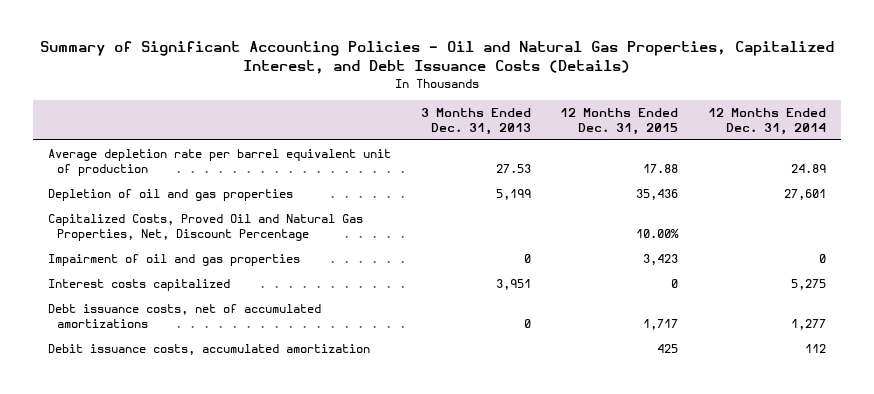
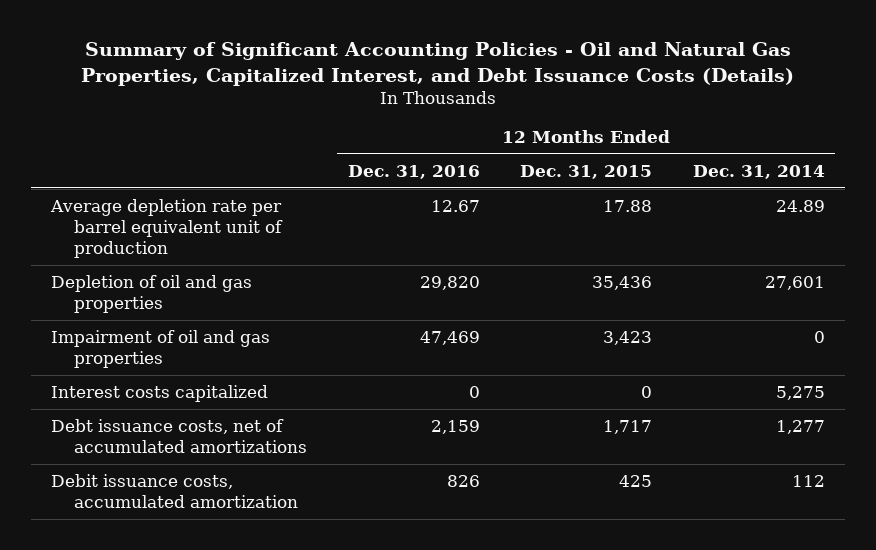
[420,107,531,136] 3 Months Ended Dec. 31, 2013 -> none
none -> [347,164,480,179] Dec. 31, 2016
[48,213,364,242] Capitalized Costs, Proved Oil and Natural Gas Properties, Net, Discount Percentage -> none

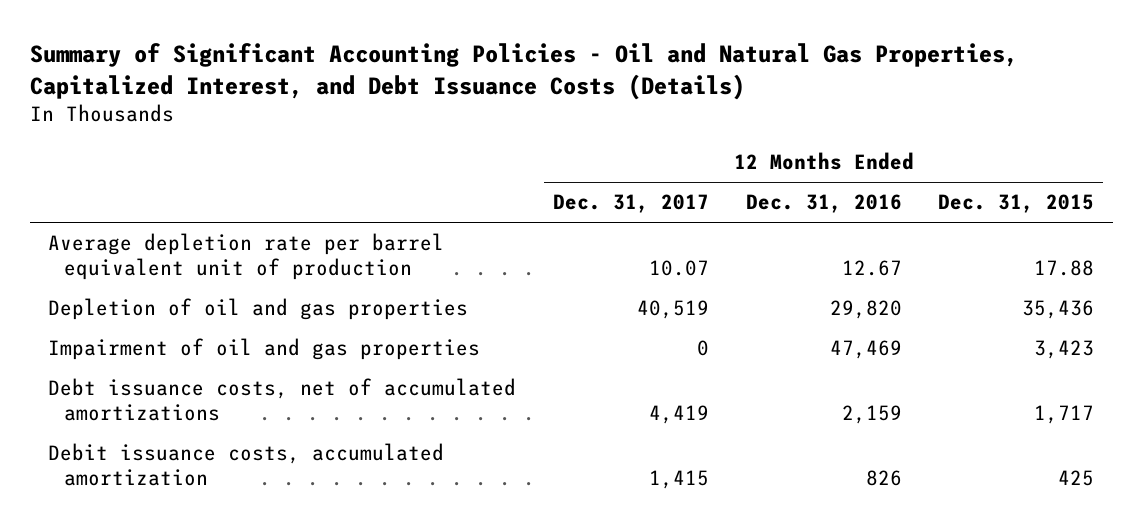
[692,164,825,179] Dec. 31, 2014 -> none
none -> [552,194,709,214] Dec. 31, 2017
[51,384,269,402] Interest costs capitalized -> none

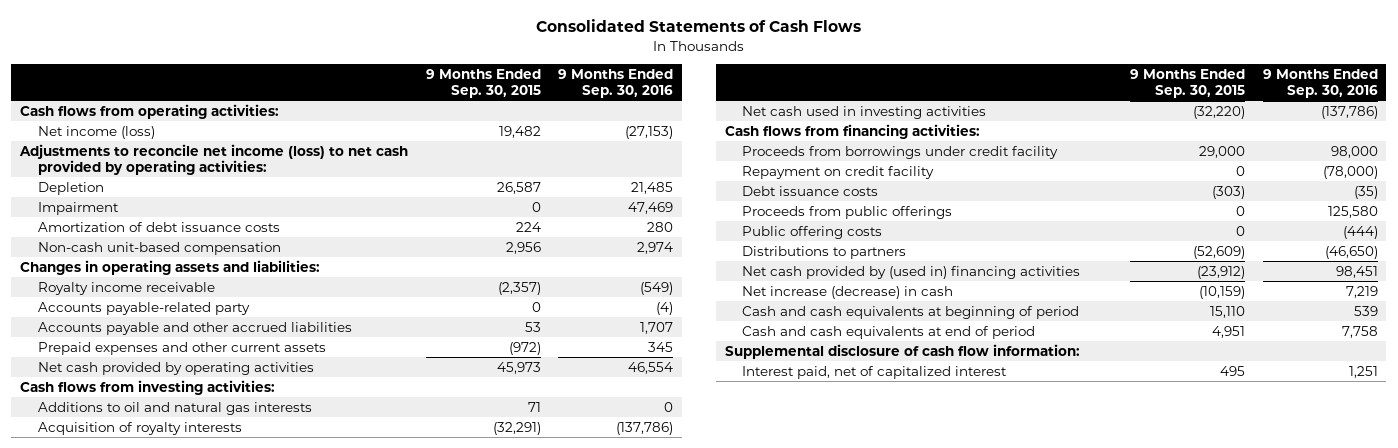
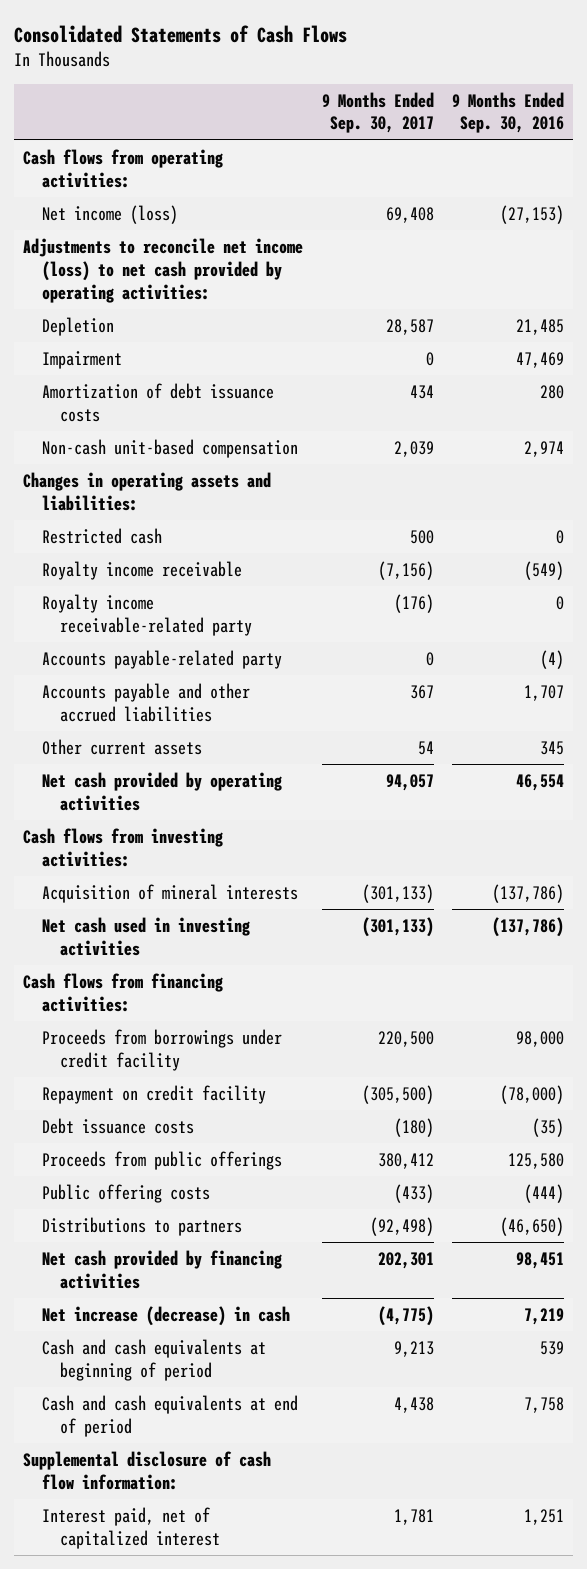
[425,68,541,99] 9 Months Ended Sep. 30, 2015 -> none
none -> [321,91,434,134] 9 Months Ended Sep. 30, 2017
none -> [41,527,162,544] Restricted cash
none -> [41,593,253,636] Royalty income receivable-related party
[37,341,326,355] Prepaid expenses and other current assets -> [41,738,202,755] Other current assets
[37,401,312,415] Additions to oil and natural gas interests -> none
[37,421,242,435] Acquisition of royalty interests -> [41,883,298,903] Acquisition of mineral interests
[742,265,1081,279] Net cash provided by (used in) financing activities -> [41,1249,282,1289] Net cash provided by financing activities

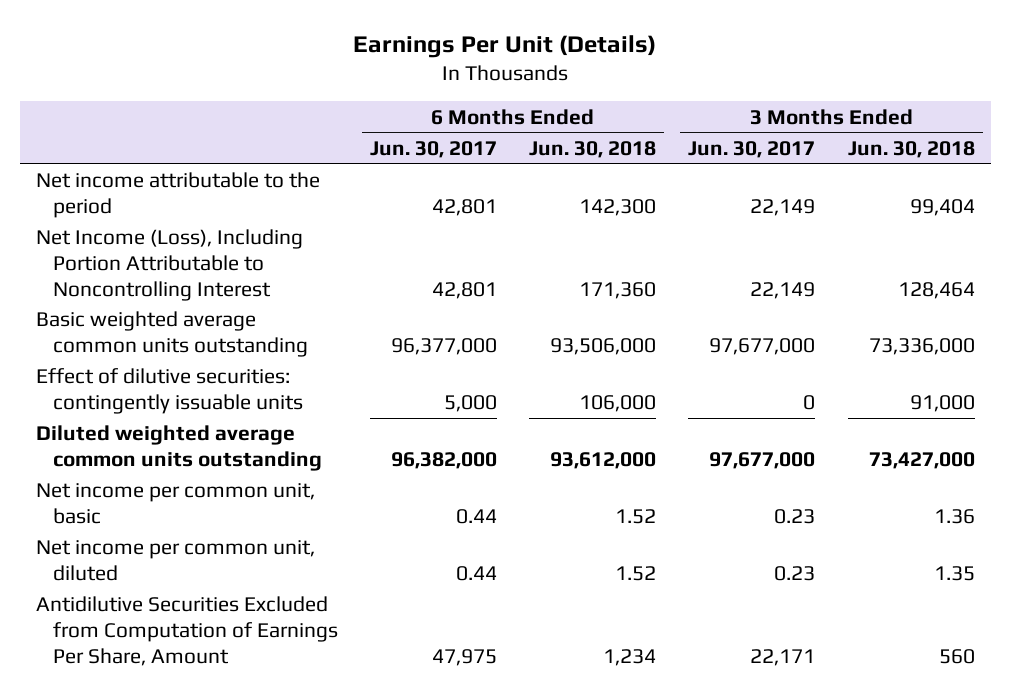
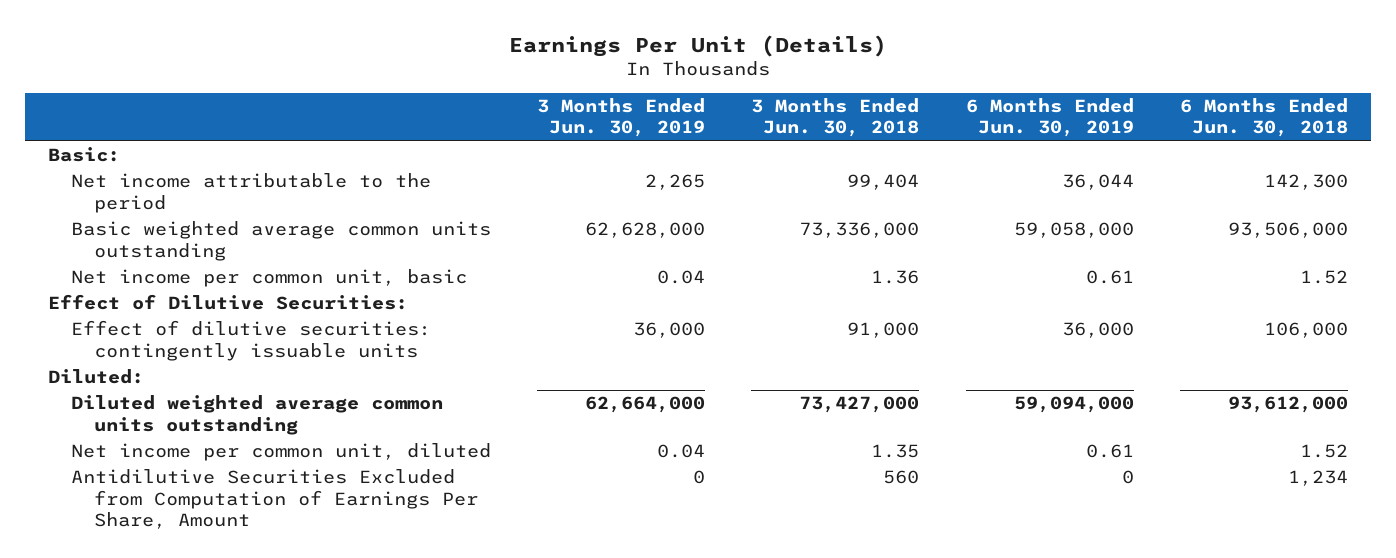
[369,140,497,158] Jun. 30, 2017 -> none
[688,140,816,158] Jun. 30, 2017 -> none
none -> [537,98,706,138] 3 Months Ended Jun. 30, 2019
none -> [965,98,1134,138] 6 Months Ended Jun. 30, 2019
none -> [47,147,120,163] Basic:
[35,229,303,301] Net Income (Loss), Including Portion Attributable to Noncontrolling Interest -> none
[35,483,315,524] Net income per common unit, basic -> [70,269,467,288] Net income per common unit, basic
none -> [47,294,408,311] Effect of Dilutive Securities:
none -> [47,369,144,385] Diluted:

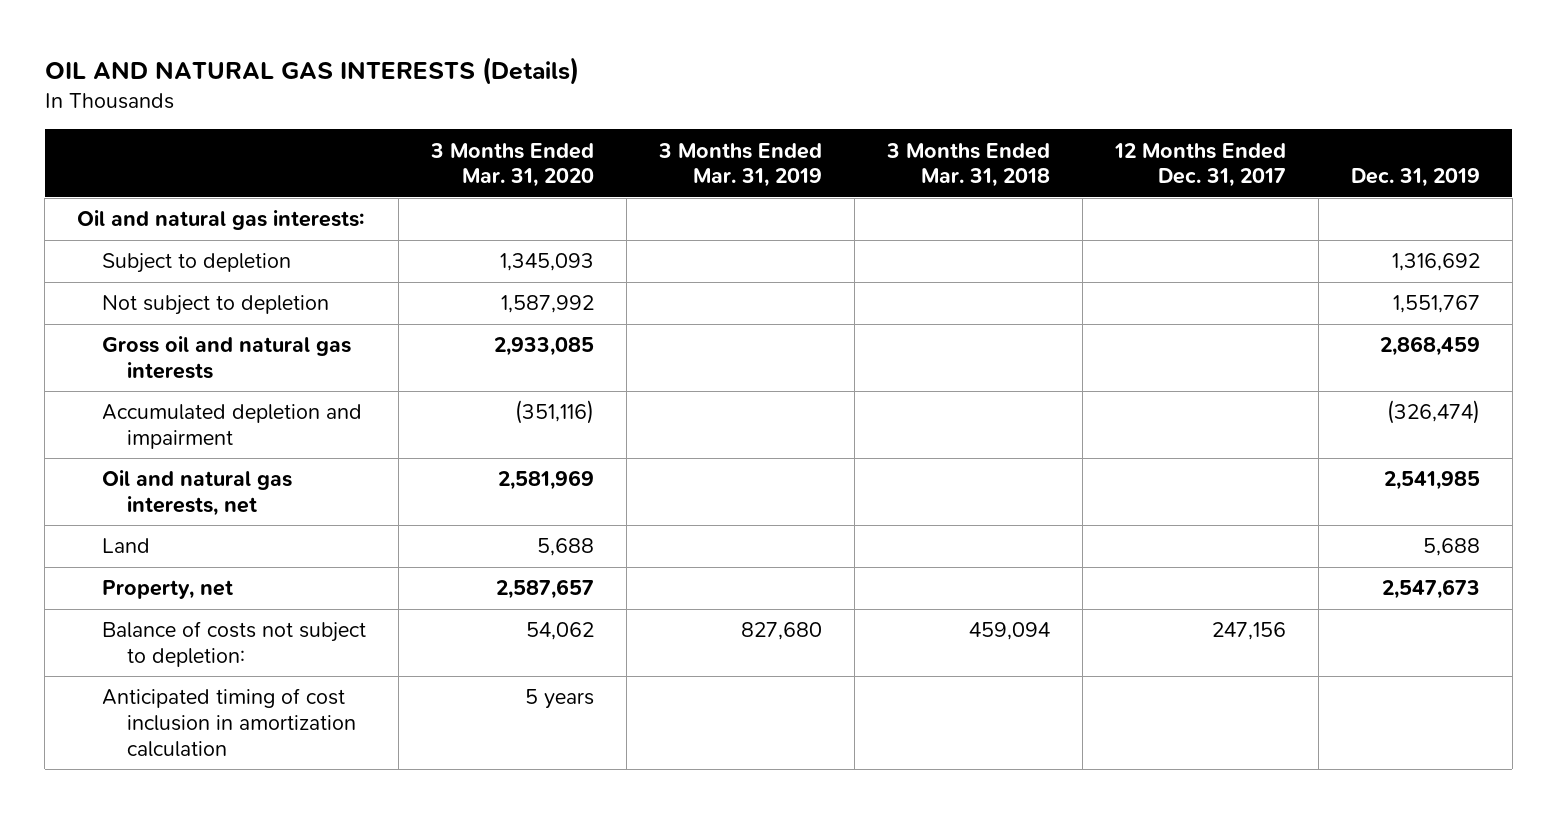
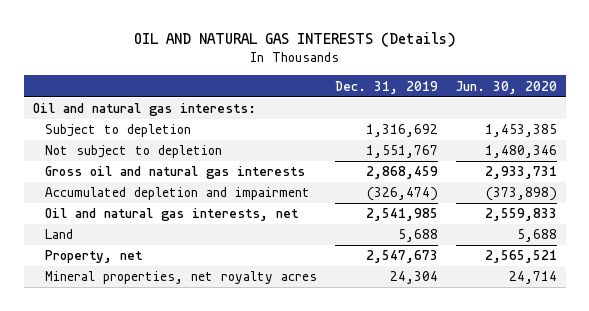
[430,142,595,188] 3 Months Ended Mar. 31, 2020 -> none
[658,142,823,188] 3 Months Ended Mar. 31, 2019 -> none
[886,142,1051,188] 3 Months Ended Mar. 31, 2018 -> none
[1113,142,1286,188] 12 Months Ended Dec. 31, 2017 -> none
none -> [455,80,557,94] Jun. 30, 2020
[102,621,367,667] Balance of costs not subject to depletion: -> none
[102,688,357,757] Anticipated timing of cost inclusion in amortization calculation -> none
none -> [45,271,318,285] Mineral properties, net royalty acres

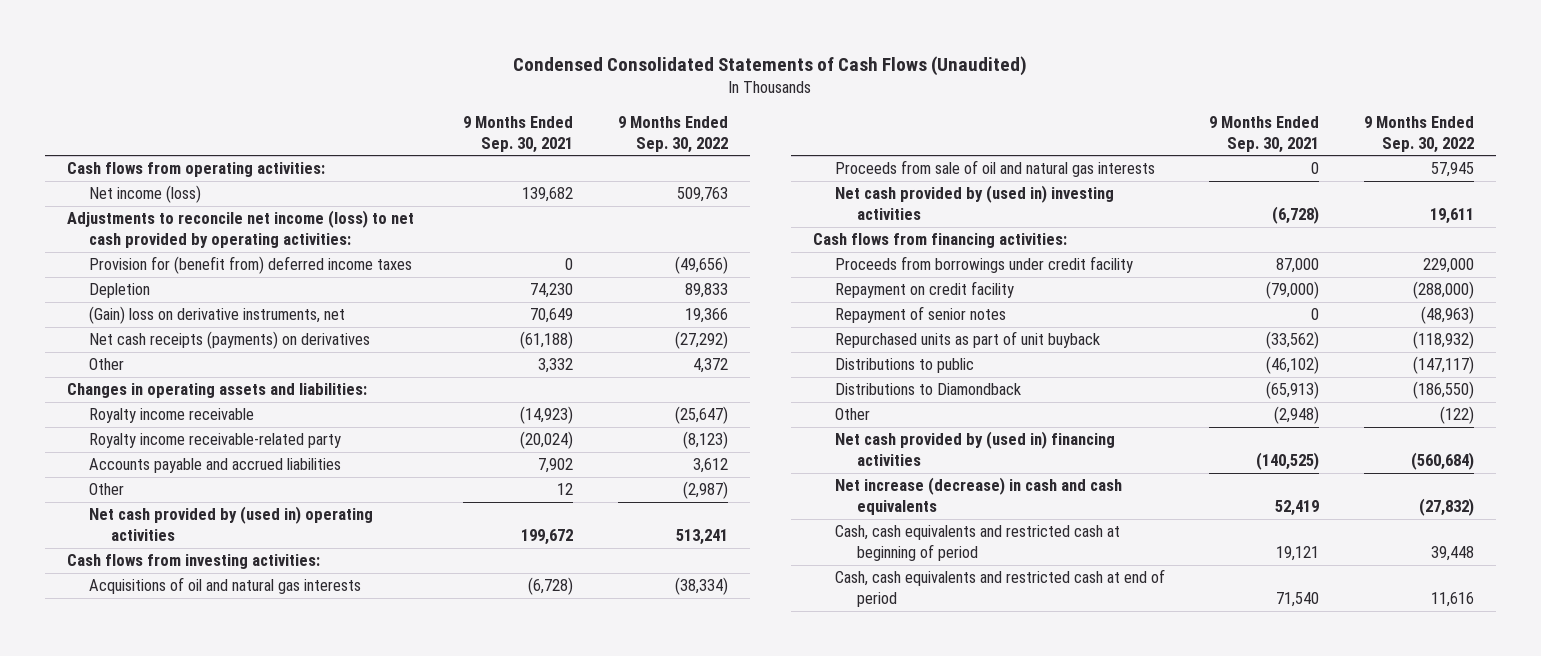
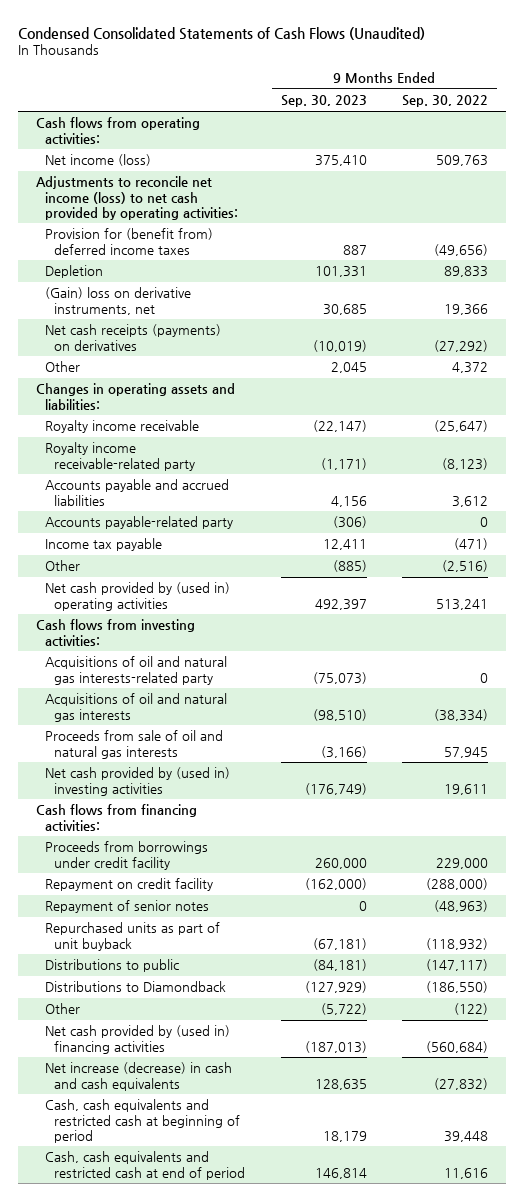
[463,116,574,153] 9 Months Ended Sep. 30, 2021 -> none
none -> [280,95,367,108] Sep. 30, 2023
none -> [45,516,234,530] Accounts payable-related party
none -> [45,538,163,552] Income tax payable
[682,481,728,500] (2,987) -> [442,560,489,573] (2,516)
none -> [45,656,228,685] Acquisitions of oil and natural gas interests-related party

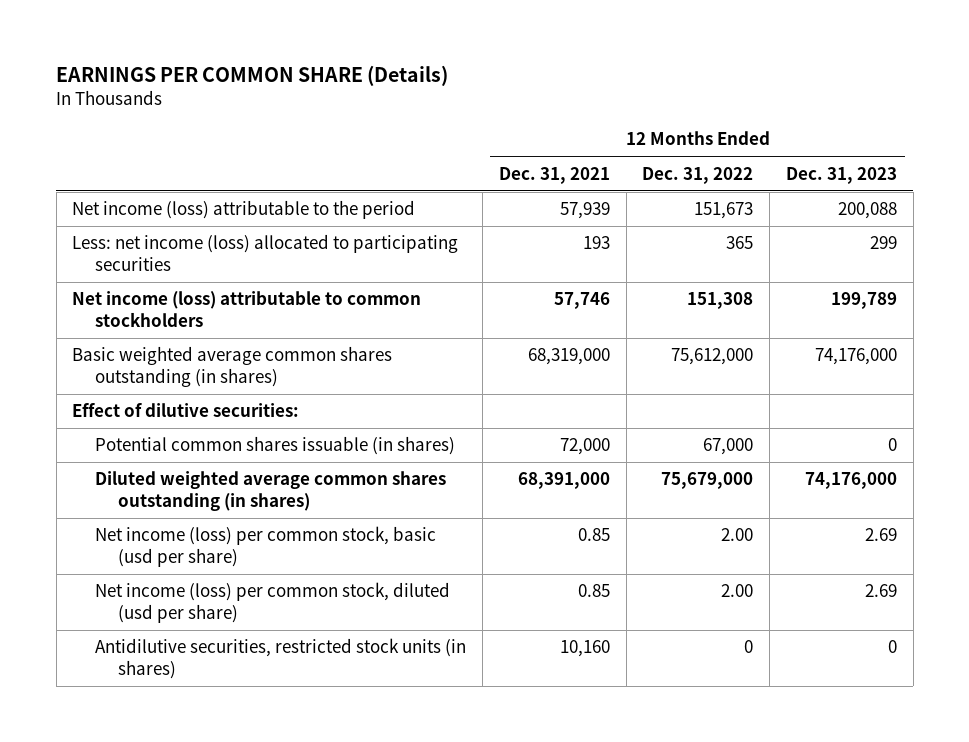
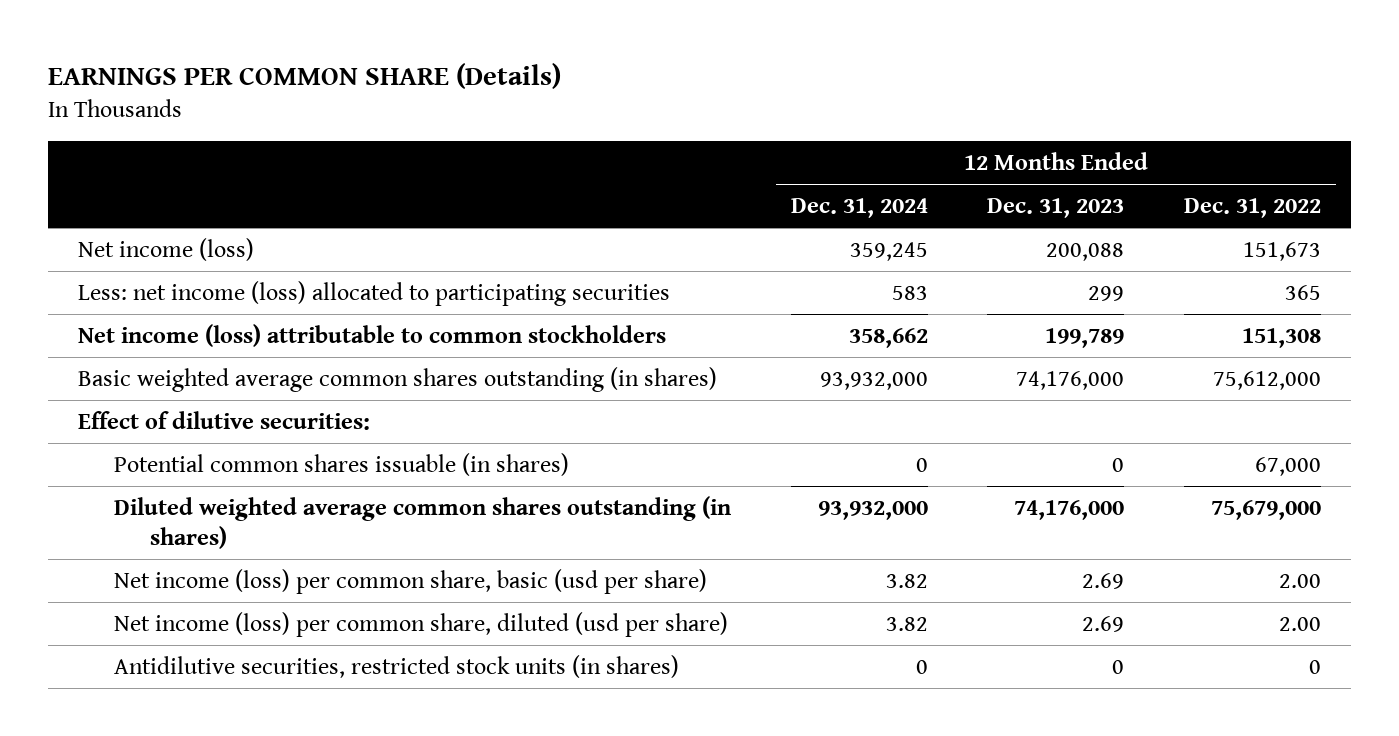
[498,166,610,184] Dec. 31, 2021 -> none
none -> [790,198,928,219] Dec. 31, 2024
[72,200,416,220] Net income (loss) attributable to the period -> [77,237,254,261] Net income (loss)
[94,526,436,567] Net income (loss) per common stock, basic (usd per share) -> [113,568,707,594] Net income (loss) per common share, basic (usd per share)
[94,582,450,623] Net income (loss) per common stock, diluted (usd per share) -> [113,611,728,637] Net income (loss) per common share, diluted (usd per share)

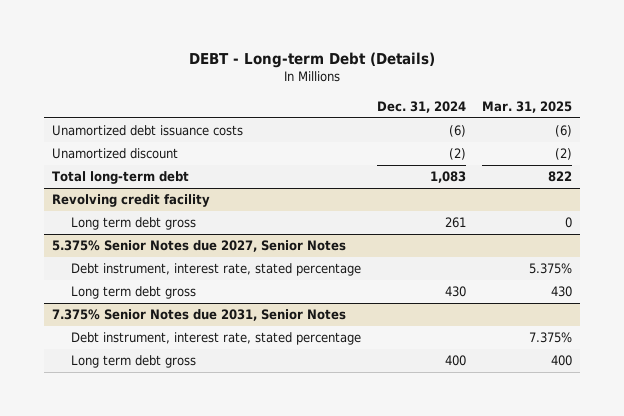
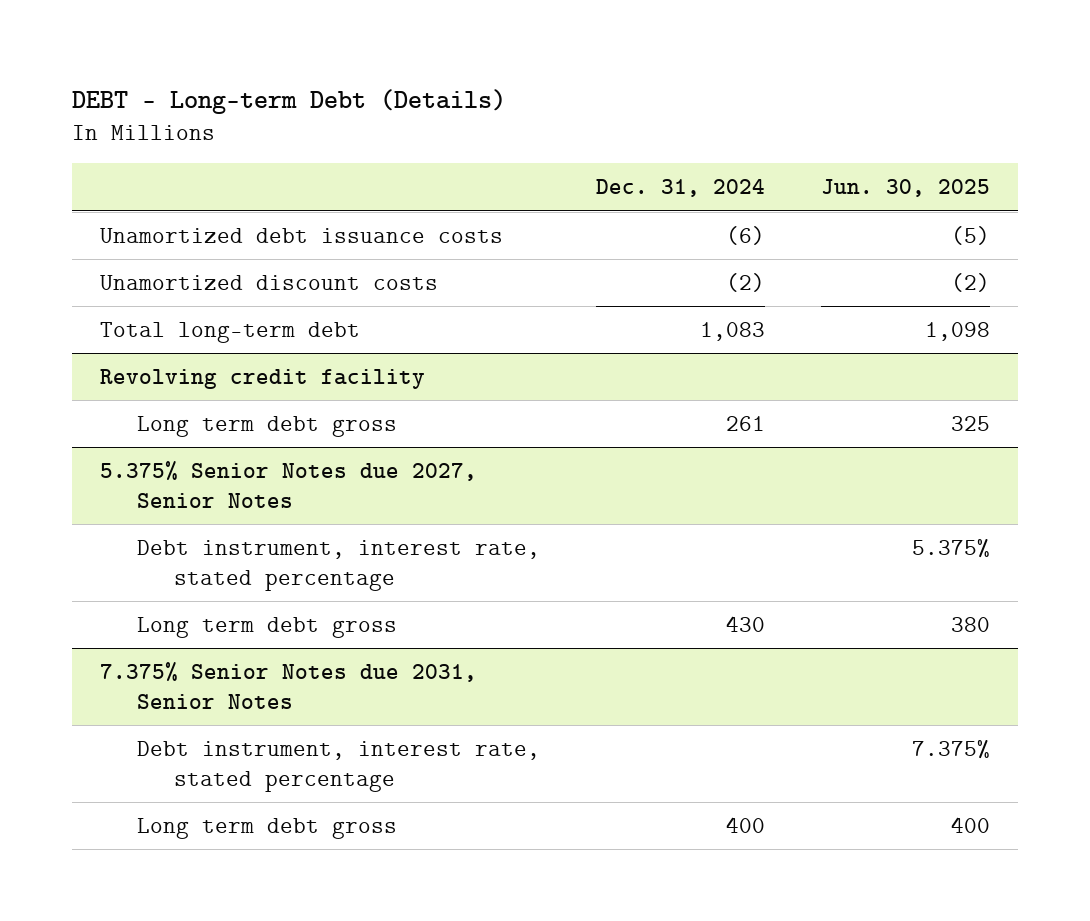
[482,100,573,113] Mar. 31, 2025 -> none
none -> [820,179,990,198] Jun. 30, 2025
[51,148,178,160] Unamortized discount -> [99,274,438,290] Unamortized discount costs

